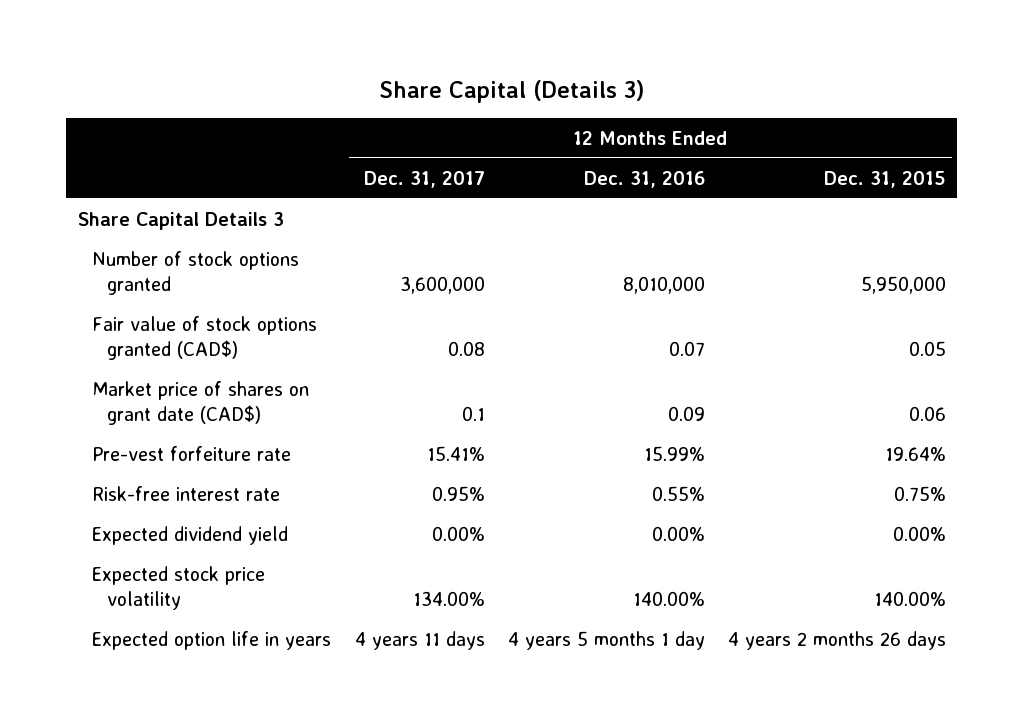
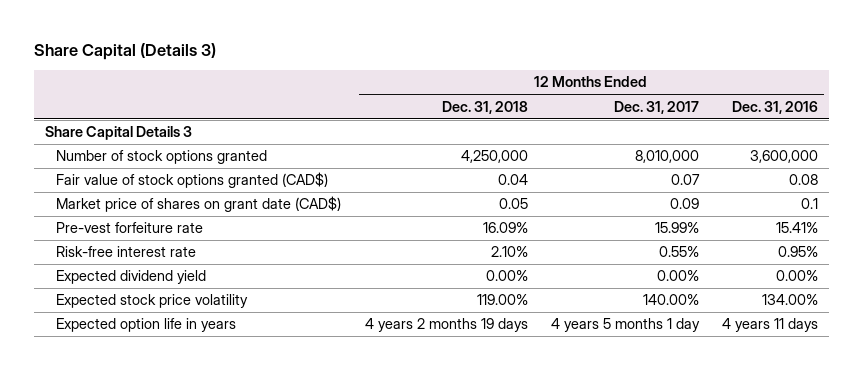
[823,170,946,188] Dec. 31, 2015 -> none
none -> [441,100,528,114] Dec. 31, 2018
[399,276,485,295] 3,600,000 -> [634,150,699,164] 8,010,000
[622,276,705,295] 8,010,000 -> [749,150,818,164] 3,600,000
[447,341,485,357] 0.08 -> [670,174,700,186] 0.07
[668,341,705,357] 0.07 -> [788,174,818,186] 0.08
[461,406,485,422] 0.1 -> [669,198,699,210] 0.09
[667,406,705,422] 0.09 -> [800,198,818,210] 0.1
[426,445,485,461] 15.41% -> [654,222,699,234] 15.99%
[643,445,705,461] 15.99% -> [775,222,818,234] 15.41%
[431,485,485,501] 0.95% -> [658,246,699,258] 0.55%
[651,485,705,501] 0.55% -> [777,246,818,258] 0.95%
[412,591,485,607] 134.00% -> [642,294,699,306] 140.00%
[632,591,705,607] 140.00% -> [761,294,818,306] 134.00%
[354,630,485,650] 4 years 11 days -> [550,318,700,333] 4 years 5 months 1 day
[507,630,705,650] 4 years 5 months 1 day -> [721,318,818,333] 4 years 11 days

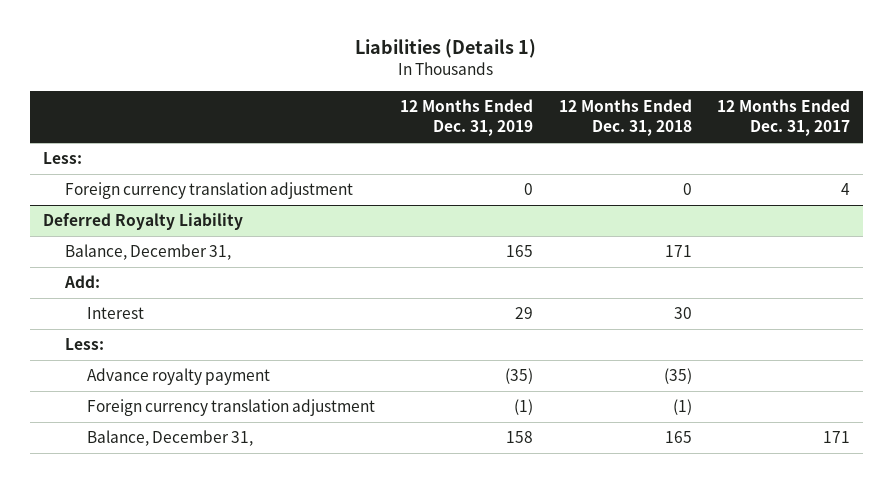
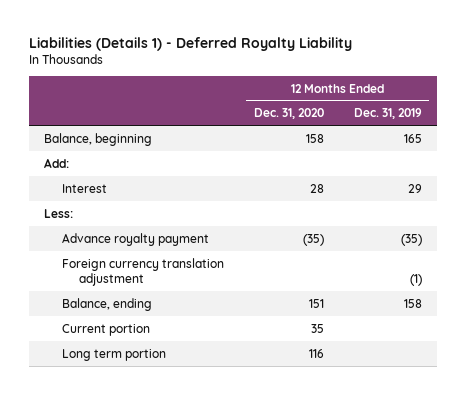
[355,39,537,59] Liabilities (Details 1) -> [28,36,352,51] Liabilities (Details 1) - Deferred Royalty Liability
[558,99,692,137] 12 Months Ended Dec. 31, 2018 -> none
[717,99,851,137] 12 Months Ended Dec. 31, 2017 -> none
none -> [253,108,324,120] Dec. 31, 2020
[42,152,82,165] Less: -> none
[64,182,353,200] Foreign currency translation adjustment -> none
[42,213,243,231] Deferred Royalty Liability -> none
[64,244,231,261] Balance, December 31, -> [43,132,152,146] Balance, beginning
[86,430,253,447] Balance, December 31, -> [61,297,152,311] Balance, ending
none -> [61,323,150,336] Current portion
none -> [61,348,166,361] Long term portion

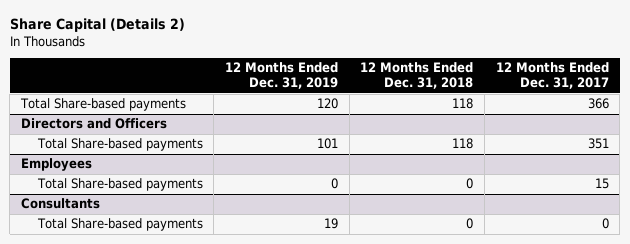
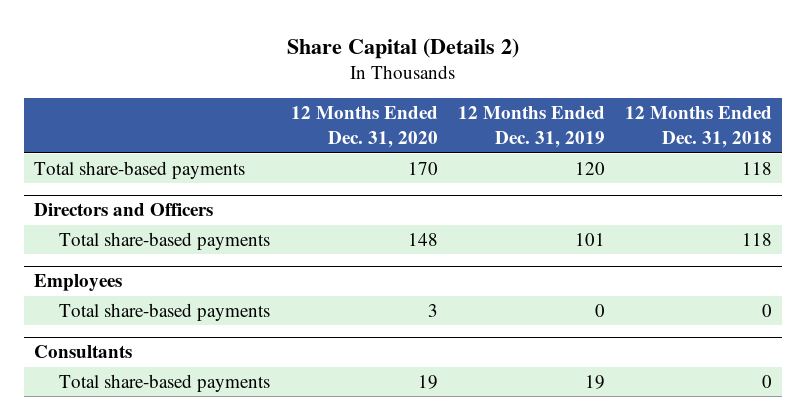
[495,62,609,90] 12 Months Ended Dec. 31, 2017 -> none
none -> [290,106,438,149] 12 Months Ended Dec. 31, 2020
[20,98,187,112] Total Share-based payments -> [34,160,246,179] Total share-based payments
[36,138,203,152] Total Share-based payments -> [59,231,271,250] Total share-based payments
[36,178,203,192] Total Share-based payments -> [59,302,271,321] Total share-based payments
[36,218,203,232] Total Share-based payments -> [59,373,271,392] Total share-based payments

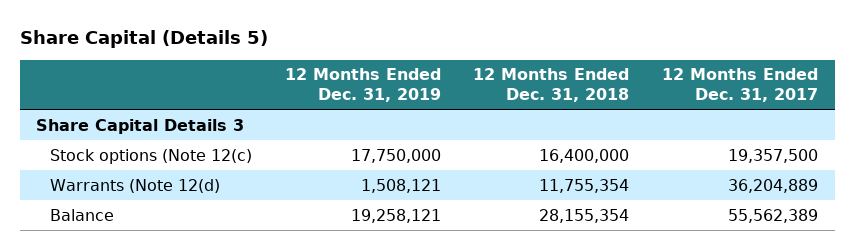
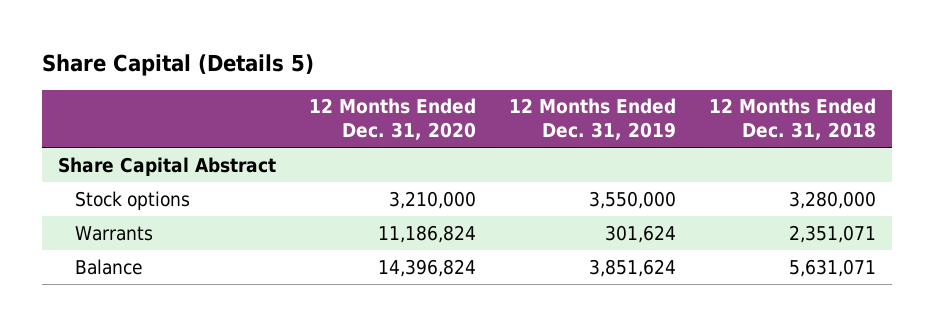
[662,68,819,103] 12 Months Ended Dec. 31, 2017 -> none
none -> [309,98,477,141] 12 Months Ended Dec. 31, 2020
[36,118,245,134] Share Capital Details 3 -> none
none -> [58,156,277,176] Share Capital Abstract
[49,148,252,164] Stock options (Note 12(c) -> [74,190,190,210] Stock options
[350,148,441,163] 17,750,000 -> [588,190,676,209] 3,550,000
[539,148,630,163] 16,400,000 -> [788,190,876,209] 3,280,000
[49,178,220,193] Warrants (Note 12(d) -> [74,225,153,241] Warrants
[360,178,441,193] 1,508,121 -> [604,224,676,243] 301,624
[539,178,630,193] 11,755,354 -> [788,224,876,243] 2,351,071
[350,208,441,223] 19,258,121 -> [588,258,676,277] 3,851,624
[539,208,630,223] 28,155,354 -> [788,258,876,277] 5,631,071

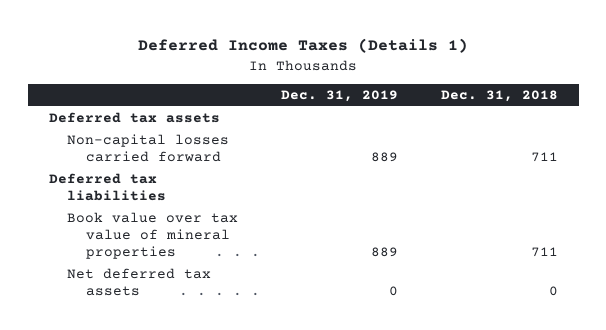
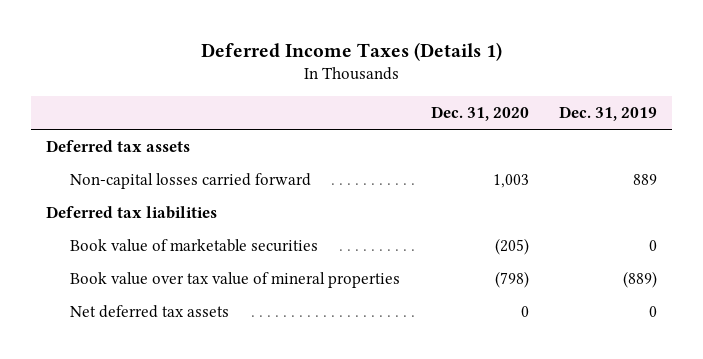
[440,90,558,103] Dec. 31, 2018 -> none
none -> [430,106,529,122] Dec. 31, 2020
none -> [70,239,319,253] Book value of marketable securities
[371,247,399,258] 889 -> [623,271,658,289] (889)

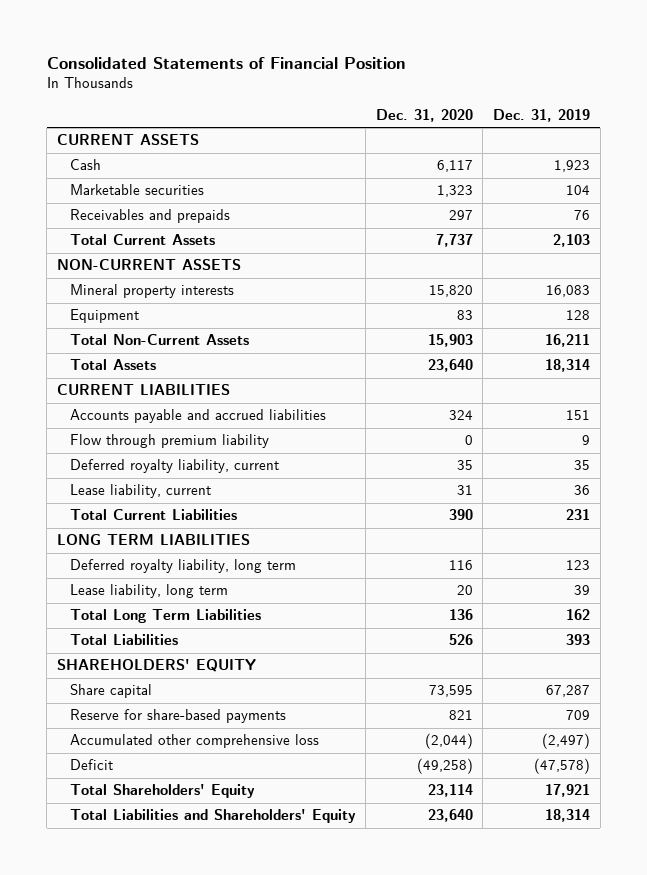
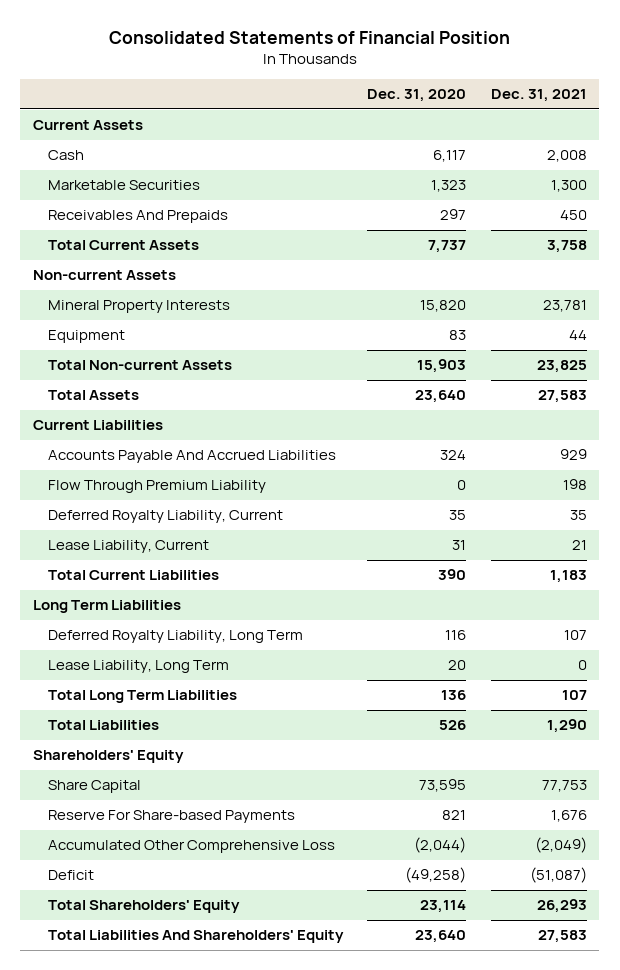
[493,108,591,122] Dec. 31, 2019 -> none
none -> [490,89,587,103] Dec. 31, 2021
[56,134,199,146] CURRENT ASSETS -> [32,120,143,131] Current Assets
[69,184,204,197] Marketable securities -> [47,180,200,191] Marketable Securities
[69,209,230,224] Receivables and prepaids -> [47,210,228,224] Receivables And Prepaids
[56,259,241,271] NON-CURRENT ASSETS -> [32,270,176,281] Non-current Assets
[69,284,234,299] Mineral property interests -> [47,300,230,314] Mineral Property Interests
[69,334,249,346] Total Non-Current Assets -> [47,360,232,371] Total Non-current Assets
[56,384,230,396] CURRENT LIABILITIES -> [32,420,163,431] Current Liabilities
[69,409,326,424] Accounts payable and accrued liabilities -> [47,450,336,464] Accounts Payable And Accrued Liabilities
[69,434,269,449] Flow through premium liability -> [47,480,266,494] Flow Through Premium Liability
[69,459,279,474] Deferred royalty liability, current -> [47,510,283,524] Deferred Royalty Liability, Current
[69,484,211,499] Lease liability, current -> [47,540,209,554] Lease Liability, Current
[56,534,250,546] LONG TERM LIABILITIES -> [32,600,181,614] Long Term Liabilities
[69,559,296,574] Deferred royalty liability, long term -> [47,630,303,644] Deferred Royalty Liability, Long Term
[69,584,228,599] Lease liability, long term -> [47,660,229,674] Lease Liability, Long Term
[56,659,256,673] SHAREHOLDERS' EQUITY -> [32,750,184,764] Shareholders' Equity
[69,684,152,699] Share capital -> [47,780,141,794] Share Capital
[69,709,286,724] Reserve for share-based payments -> [47,810,295,824] Reserve For Share-based Payments
[69,734,319,749] Accumulated other comprehensive loss -> [47,840,335,854] Accumulated Other Comprehensive Loss
[69,809,356,824] Total Liabilities and Shareholders' Equity -> [47,930,344,944] Total Liabilities And Shareholders' Equity

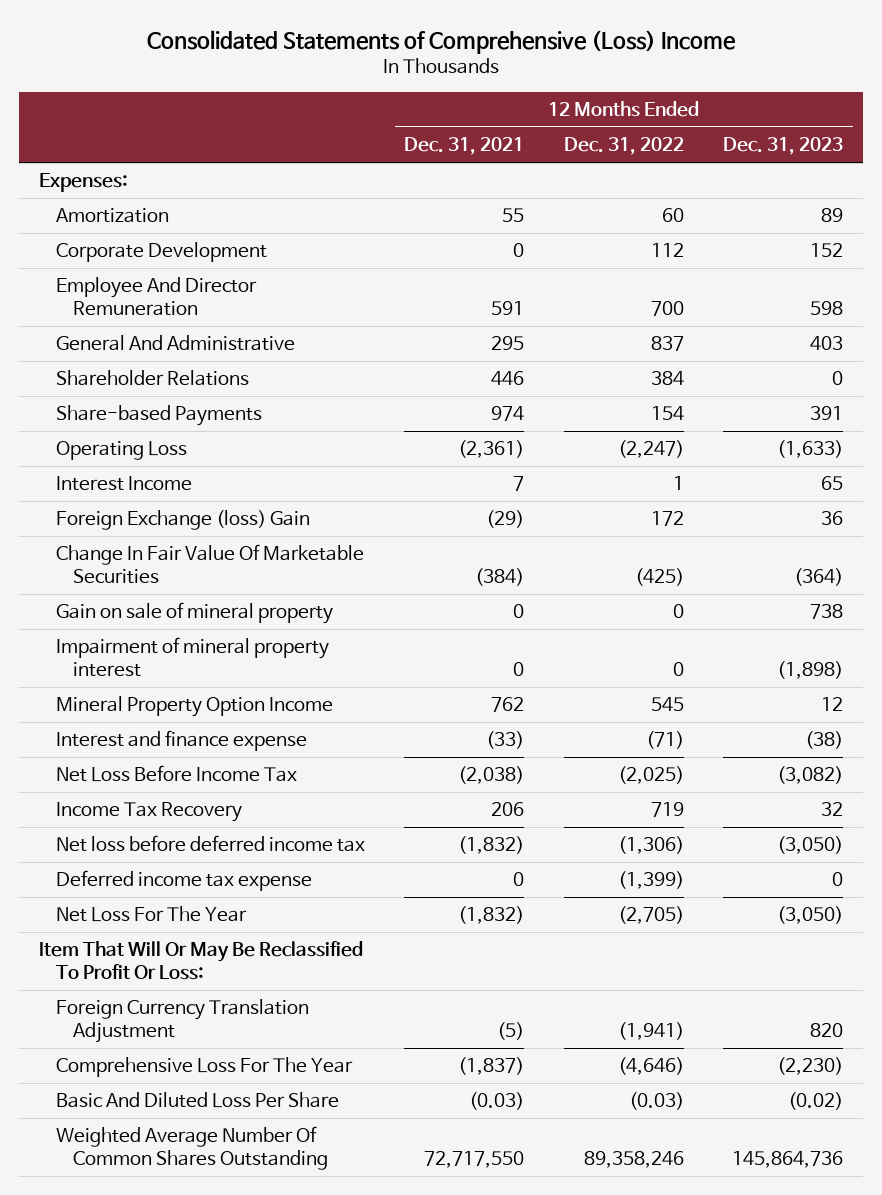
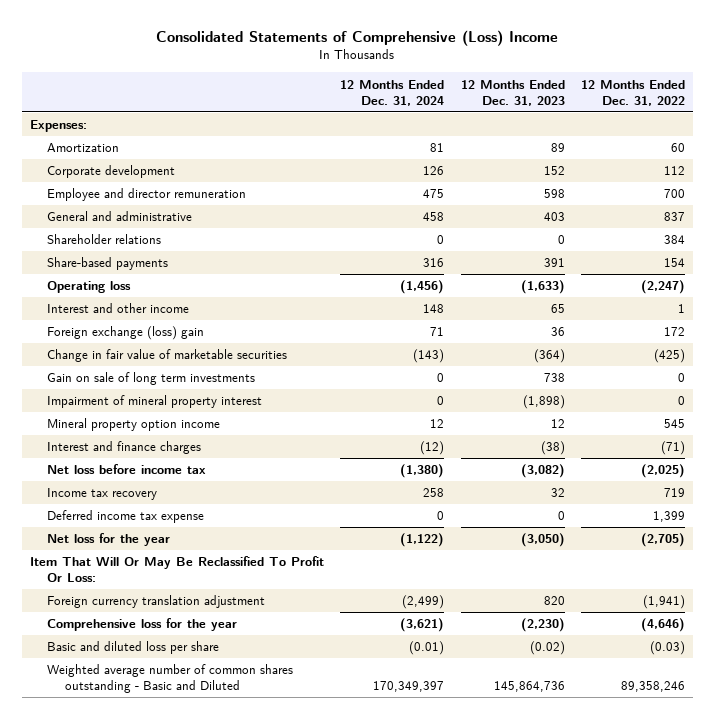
[404,137,525,156] Dec. 31, 2021 -> none
none -> [340,79,445,106] 12 Months Ended Dec. 31, 2024
[56,242,268,263] Corporate Development -> [47,165,176,179] Corporate development
[56,277,258,316] Employee And Director Remuneration -> [47,188,247,202] Employee and director remuneration
[56,335,296,352] General And Administrative -> [47,211,193,222] General and administrative
[56,370,250,387] Shareholder Relations -> [47,234,162,245] Shareholder relations
[56,405,263,427] Share-based Payments -> [47,257,169,271] Share-based payments
[56,441,188,461] Operating Loss -> [47,281,132,294] Operating loss
[56,476,193,492] Interest Income -> [47,303,190,314] Interest and other income
[56,510,311,531] Foreign Exchange (loss) Gain -> [47,326,205,341] Foreign exchange (loss) gain
[56,544,365,584] Change In Fair Value Of Marketable Securities -> [47,349,288,363] Change in fair value of marketable securities
[56,602,334,625] Gain on sale of mineral property -> [47,372,256,386] Gain on sale of long term investments
[56,835,366,853] Net loss before deferred income tax -> none
[56,696,334,718] Mineral Property Option Income -> [47,418,221,432] Mineral property option income
[56,730,308,752] Interest and finance expense -> [47,441,202,455] Interest and finance charges
[56,765,298,783] Net Loss Before Income Tax -> [47,464,207,475] Net loss before income tax
[56,802,243,823] Income Tax Recovery -> [47,488,158,501] Income tax recovery
[617,871,684,890] (1,399) -> [652,511,685,523] 1,399
[56,906,248,923] Net Loss For The Year -> [47,533,171,547] Net loss for the year
[56,999,310,1043] Foreign Currency Translation Adjustment -> [47,595,266,609] Foreign currency translation adjustment
[56,1057,354,1078] Comprehensive Loss For The Year -> [47,618,238,632] Comprehensive loss for the year
[56,1092,340,1109] Basic And Diluted Loss Per Share -> [47,641,220,655] Basic and diluted loss per share
[56,1126,329,1170] Weighted Average Number Of Common Shares Outstanding -> [47,664,294,694] Weighted average number of common shares outstanding - Basic and Diluted

